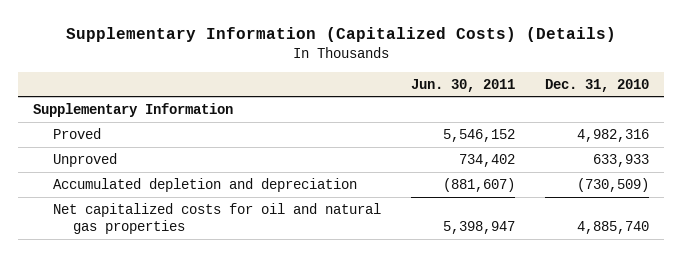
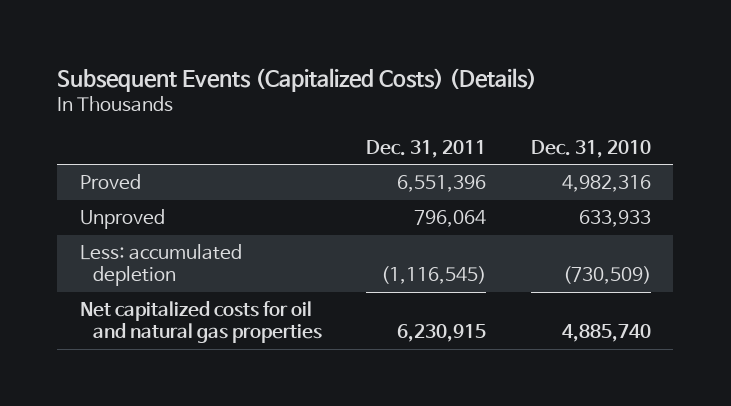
[66,27,617,43] Supplementary Information (Capitalized Costs) (Details) -> [57,68,538,93] Subsequent Events (Capitalized Costs) (Details)
[411,78,516,92] Jun. 30, 2011 -> none
none -> [366,139,487,158] Dec. 31, 2011
[33,102,234,117] Supplementary Information -> none
[53,177,358,192] Accumulated depletion and depreciation -> [79,244,242,286] Less: accumulated depletion

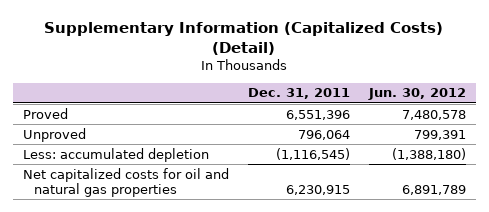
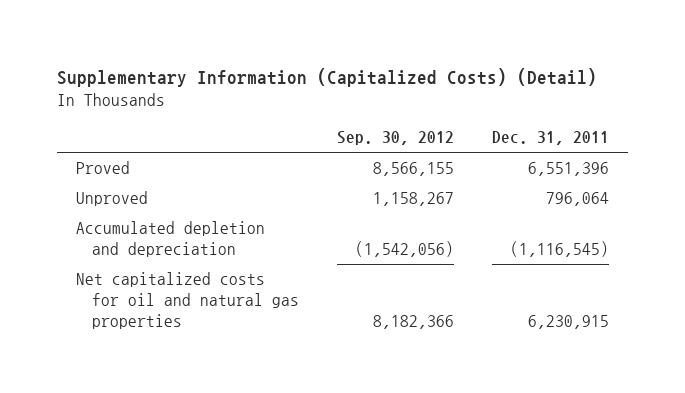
[368,88,467,101] Jun. 30, 2012 -> none
none -> [337,131,455,146] Sep. 30, 2012
[22,147,209,162] Less: accumulated depletion -> [76,221,266,258] Accumulated depletion and depreciation

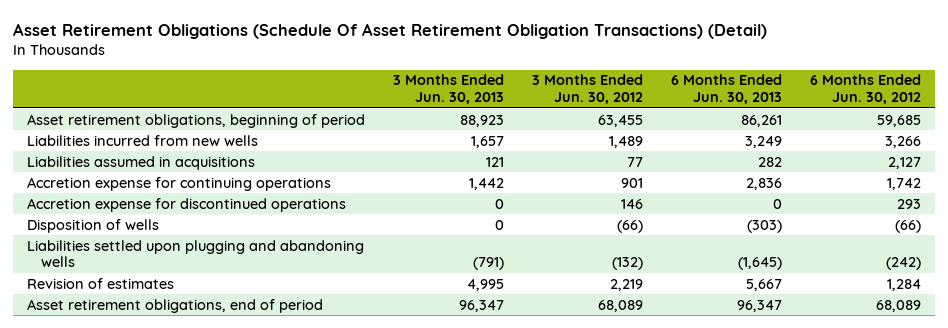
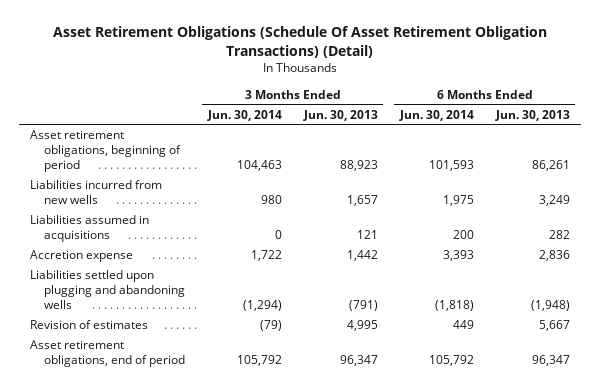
[532,74,644,105] 3 Months Ended Jun. 30, 2012 -> none
[809,74,921,105] 6 Months Ended Jun. 30, 2012 -> none
none -> [206,109,282,121] Jun. 30, 2014
none -> [398,109,474,121] Jun. 30, 2014
[27,197,347,212] Accretion expense for discontinued operations -> none
[27,218,160,233] Disposition of wells -> none
[27,176,332,191] Accretion expense for continuing operations -> [29,250,133,263] Accretion expense
[737,257,782,271] (1,645) -> [530,300,570,312] (1,948)

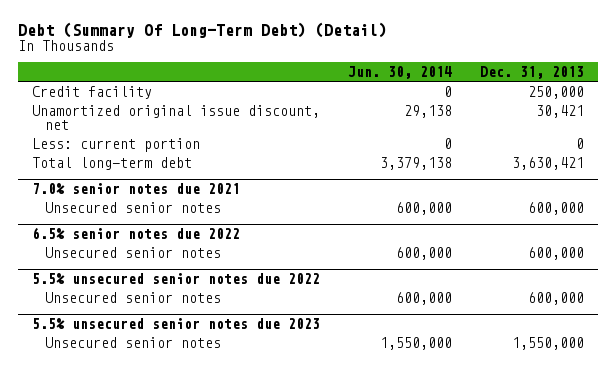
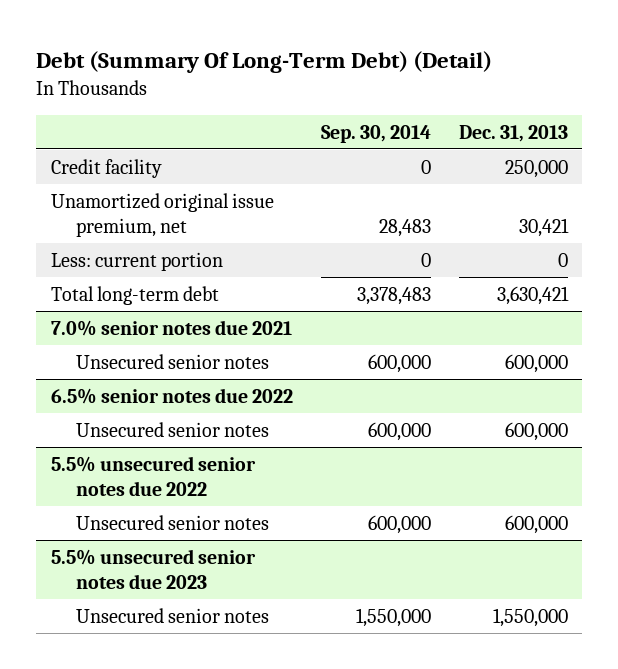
[347,66,452,80] Jun. 30, 2014 -> none
none -> [320,124,431,143] Sep. 30, 2014
[31,104,320,131] Unamortized original issue discount, net -> [50,192,274,237] Unamortized original issue premium, net

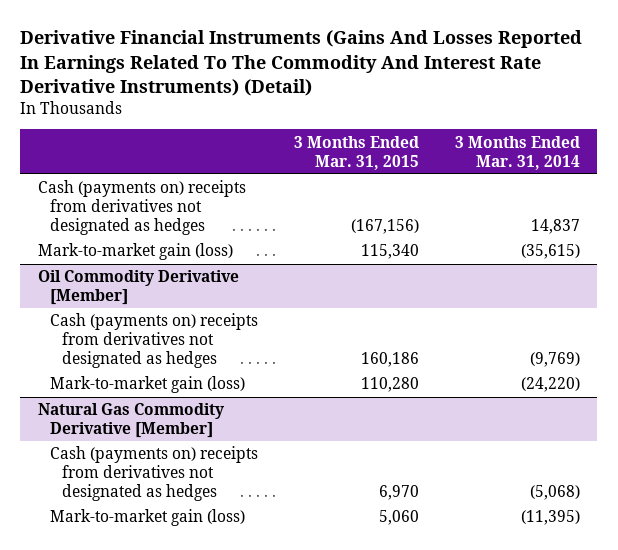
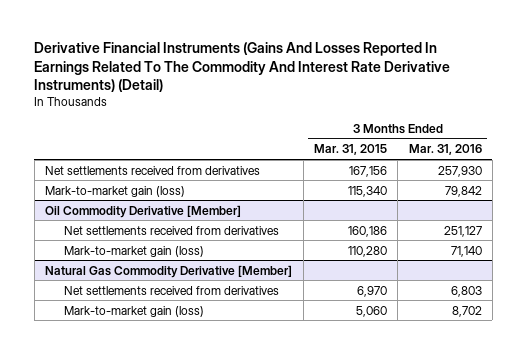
[454,135,580,170] 3 Months Ended Mar. 31, 2014 -> none
none -> [408,144,482,156] Mar. 31, 2016
[38,180,247,235] Cash (payments on) receipts from derivatives not designated as hedges -> none
none -> [45,165,261,175] Net settlements received from derivatives
[50,313,259,368] Cash (payments on) receipts from derivatives not designated as hedges -> [63,225,279,235] Net settlements received from derivatives
[50,446,259,501] Cash (payments on) receipts from derivatives not designated as hedges -> [63,285,279,295] Net settlements received from derivatives

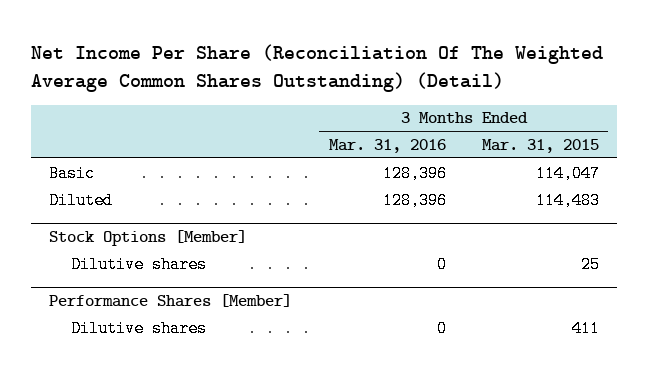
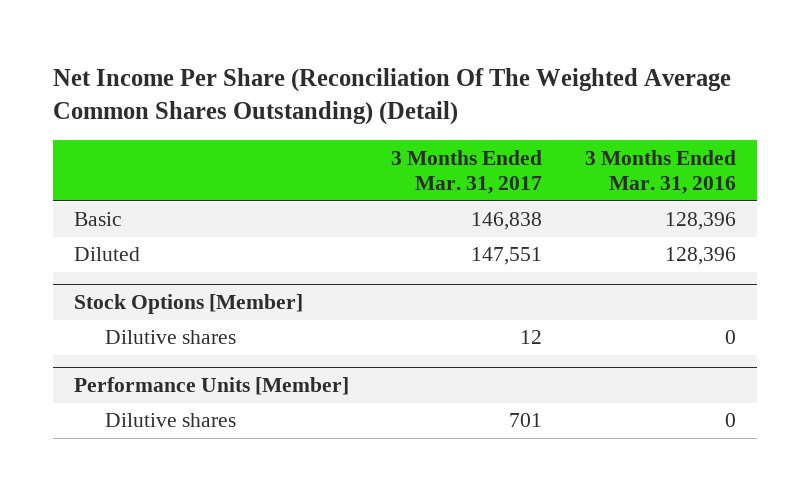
[481,138,599,153] Mar. 31, 2015 -> none
none -> [391,149,543,195] 3 Months Ended Mar. 31, 2017
[49,294,293,308] Performance Shares [Member] -> [73,377,349,396] Performance Units [Member]

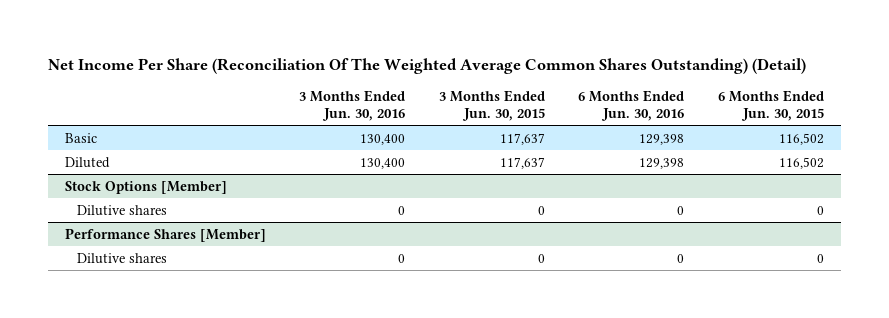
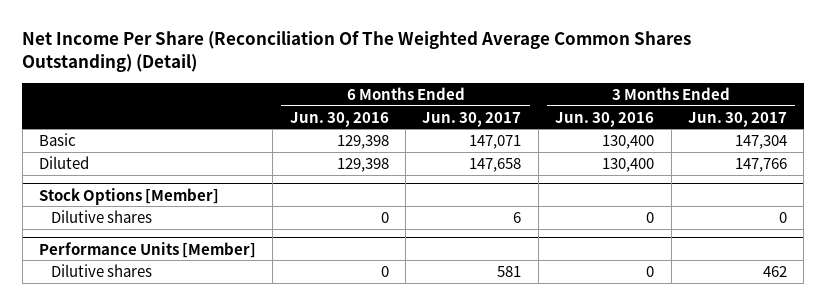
[438,90,545,122] 3 Months Ended Jun. 30, 2015 -> none
[717,90,824,122] 6 Months Ended Jun. 30, 2015 -> none
none -> [422,111,522,127] Jun. 30, 2017
none -> [687,111,787,127] Jun. 30, 2017
[64,227,266,242] Performance Shares [Member] -> [38,241,256,258] Performance Units [Member]

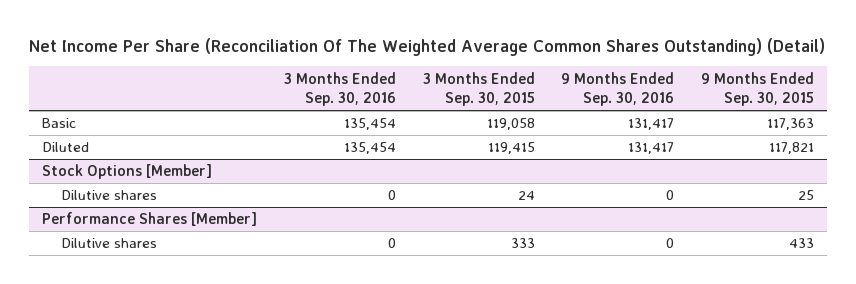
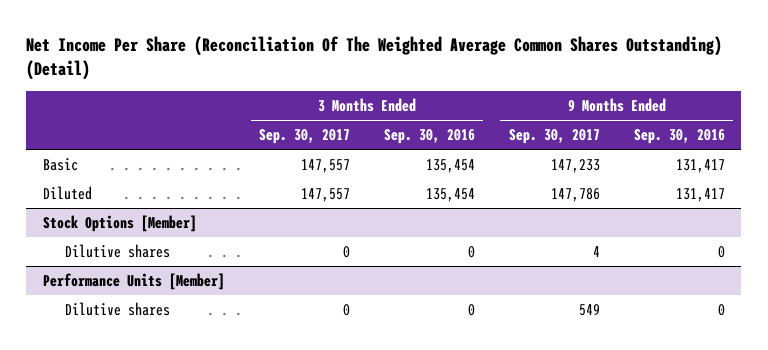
[422,71,535,106] 3 Months Ended Sep. 30, 2015 -> none
[701,71,815,106] 9 Months Ended Sep. 30, 2015 -> none
none -> [259,129,351,145] Sep. 30, 2017
none -> [508,129,600,145] Sep. 30, 2017
[41,212,257,227] Performance Shares [Member] -> [43,273,226,291] Performance Units [Member]

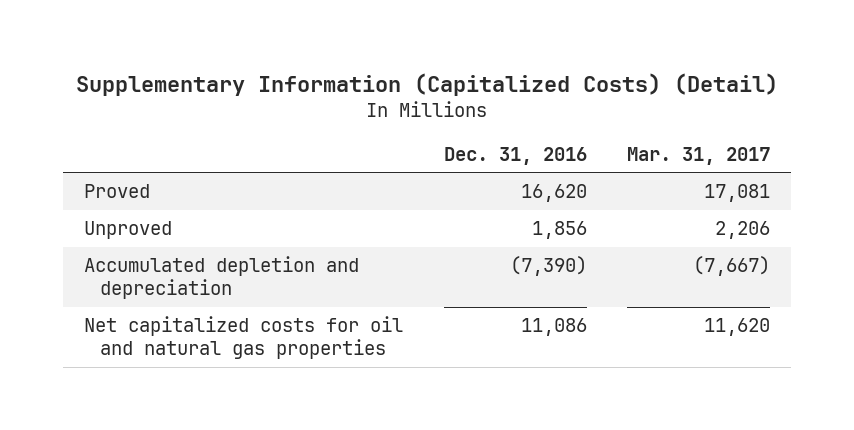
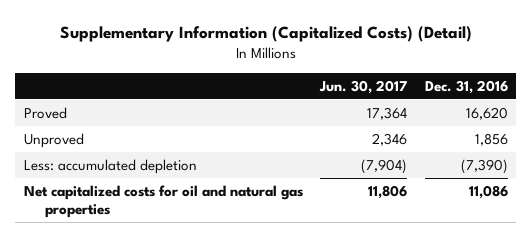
[627,146,771,165] Mar. 31, 2017 -> none
none -> [319,79,408,94] Jun. 30, 2017
[83,256,359,300] Accumulated depletion and depreciation -> [23,158,197,174] Less: accumulated depletion

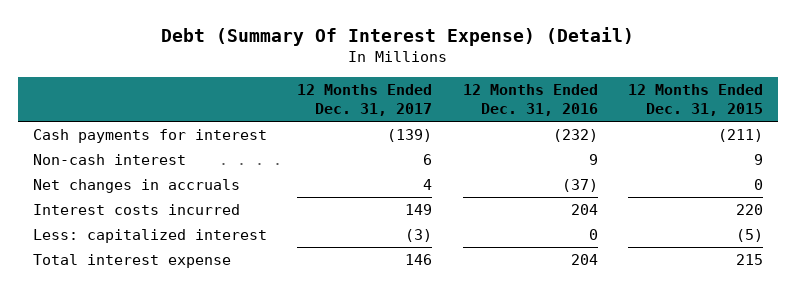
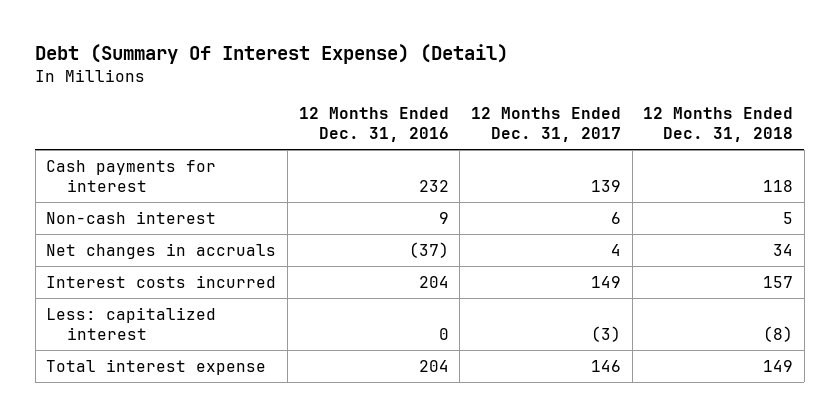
[627,84,763,117] 12 Months Ended Dec. 31, 2015 -> none
none -> [643,107,794,143] 12 Months Ended Dec. 31, 2018
[387,129,433,143] (139) -> [590,179,621,192] 139
[552,129,598,143] (232) -> [418,179,449,192] 232

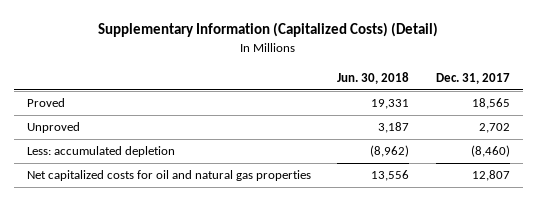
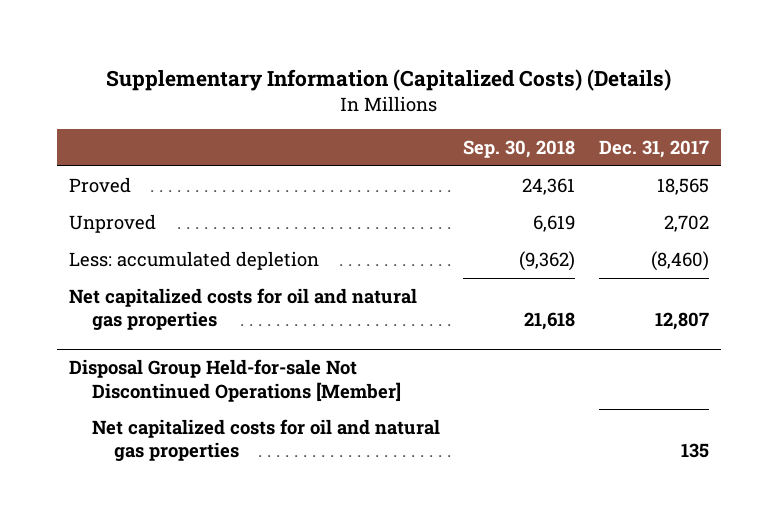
[98,22,439,38] Supplementary Information (Capitalized Costs) (Detail) -> [106,68,672,91] Supplementary Information (Capitalized Costs) (Details)
[337,71,410,84] Jun. 30, 2018 -> none
none -> [463,140,576,159] Sep. 30, 2018
none -> [69,359,401,402] Disposal Group Held-for-sale Not Discontinued Operations [Member]
none -> [91,418,440,462] Net capitalized costs for oil and natural gas properties

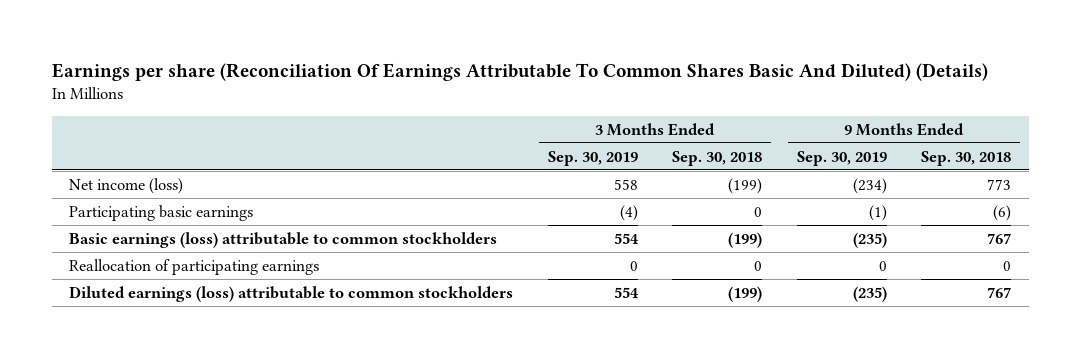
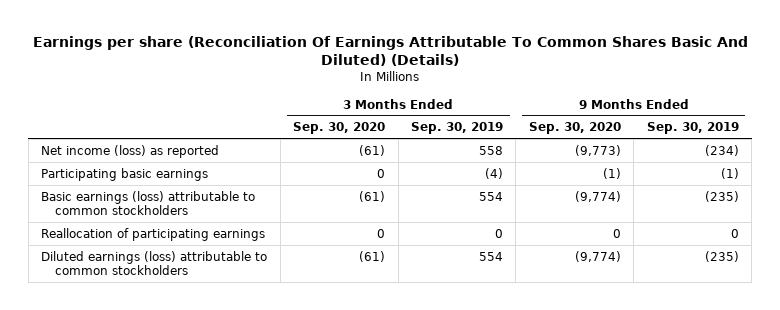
[672,150,763,166] Sep. 30, 2018 -> none
[921,150,1012,166] Sep. 30, 2018 -> none
none -> [293,122,386,135] Sep. 30, 2020
none -> [528,122,621,135] Sep. 30, 2020
[69,177,184,194] Net income (loss) -> [41,144,220,158] Net income (loss) as reported

